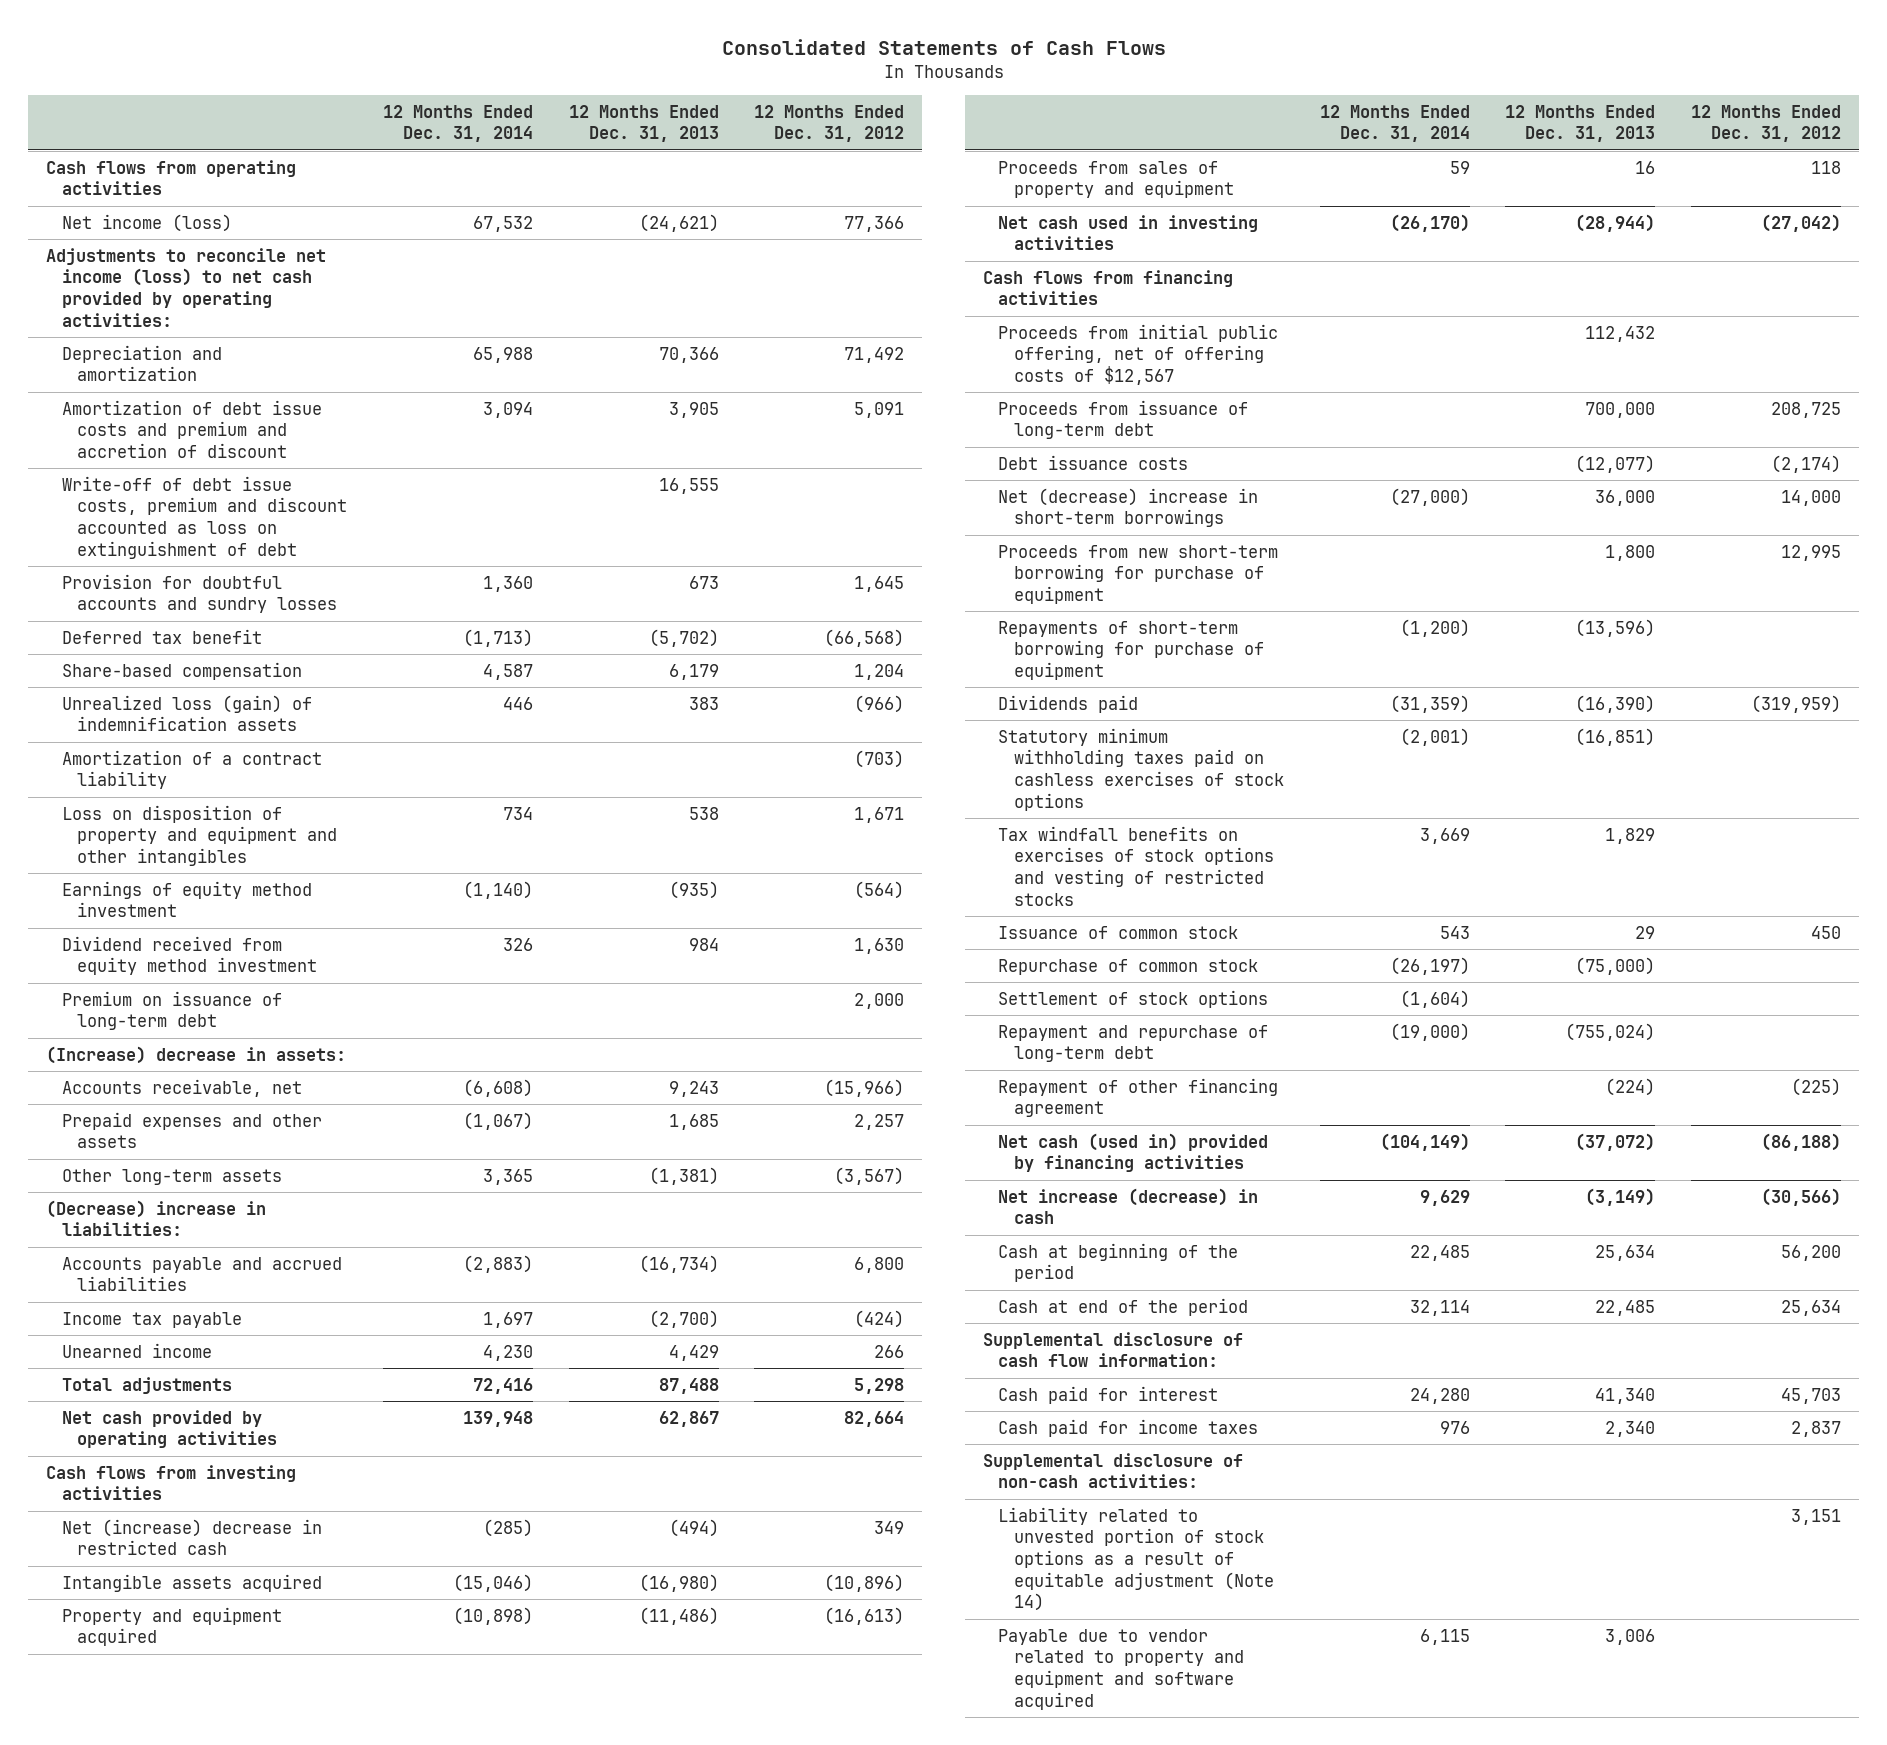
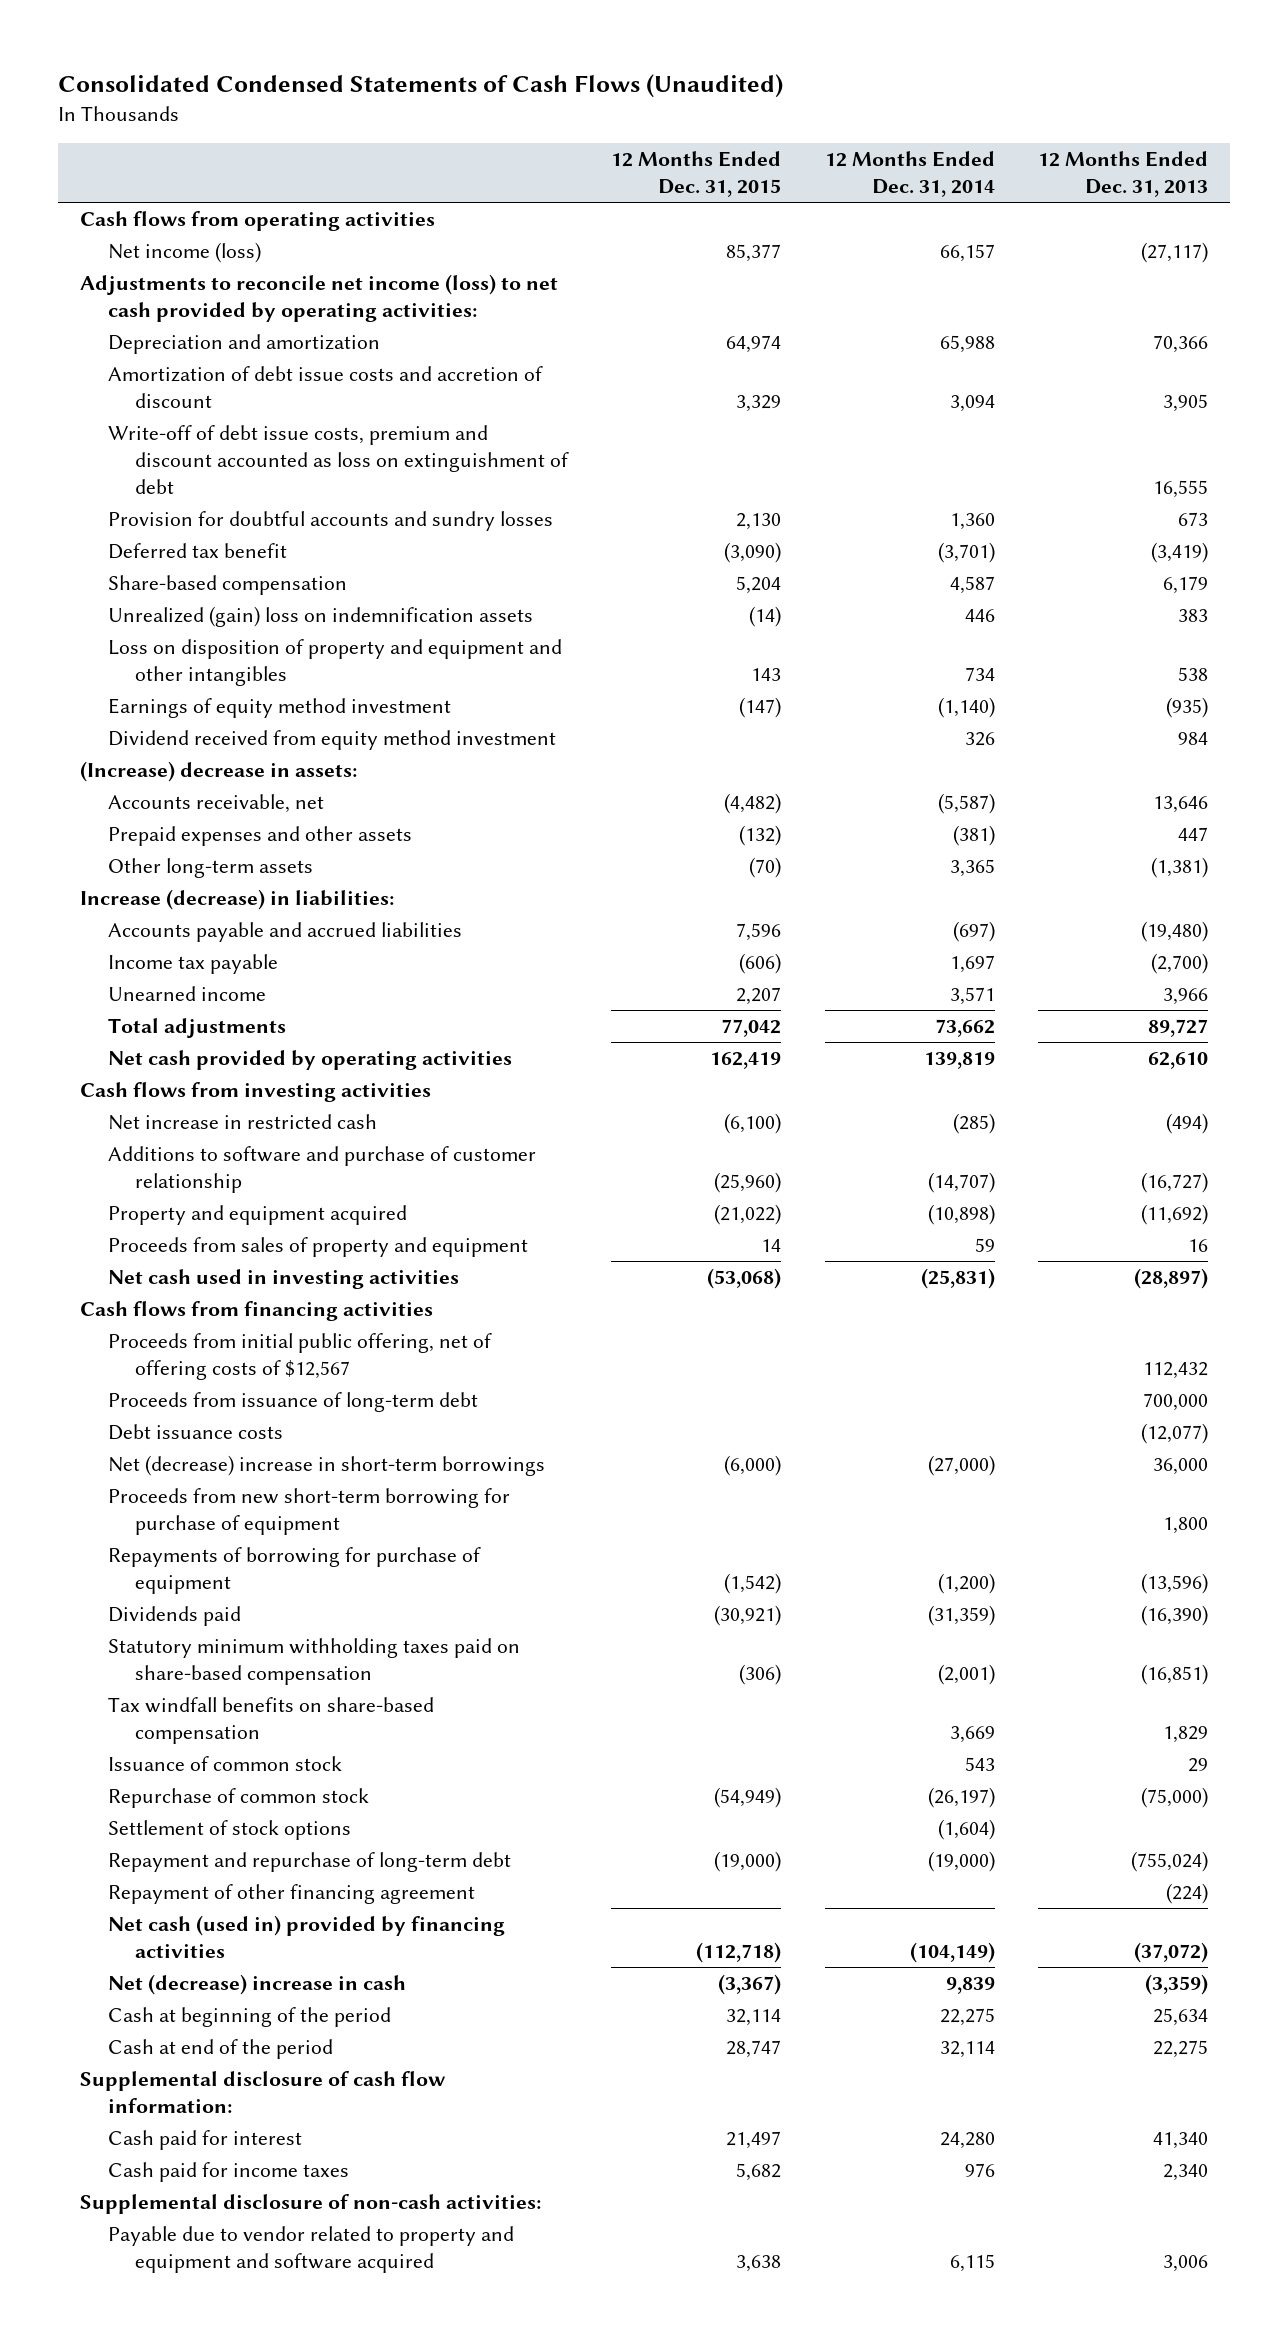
[721,38,1166,55] Consolidated Statements of Cash Flows -> [58,74,784,99] Consolidated Condensed Statements of Cash Flows (Unaudited)
[754,104,905,143] 12 Months Ended Dec. 31, 2012 -> none
none -> [611,151,782,198] 12 Months Ended Dec. 31, 2015
[472,215,533,232] 67,532 -> [939,244,995,263] 66,157
[638,213,719,232] (24,621) -> [1140,242,1208,264] (27,117)
[61,399,322,459] Amortization of debt issue costs and premium and accretion of discount -> [107,366,543,409] Amortization of debt issue costs and accretion of discount
[462,628,533,647] (1,713) -> [937,542,995,564] (3,701)
[648,628,719,647] (5,702) -> [1150,542,1208,564] (3,419)
[61,749,322,790] Amortization of a contract liability -> none
[61,694,312,732] Unrealized loss (gain) of indemnification assets -> [107,606,533,628] Unrealized (gain) loss on indemnification assets
[61,990,282,1031] Premium on issuance of long-term debt -> none
[462,1078,533,1097] (6,608) -> [937,793,995,815] (5,587)
[668,1080,719,1097] 9,243 -> [1152,796,1208,814] 13,646
[462,1111,533,1130] (1,067) -> [952,825,995,847] (381)
[668,1113,719,1130] 1,685 -> [1177,827,1208,842] 447
[46,1199,267,1237] (Decrease) increase in liabilities: -> [79,889,394,911] Increase (decrease) in liabilities:
[462,1254,533,1273] (2,883) -> [952,921,995,943] (697)
[638,1254,719,1273] (16,734) -> [1140,921,1208,943] (19,480)
[482,1344,533,1361] 4,230 -> [949,987,995,1006] 3,571
[668,1344,719,1361] 4,429 -> [1162,988,1208,1006] 3,966
[472,1377,533,1394] 72,416 -> [934,1019,995,1038] 73,662
[658,1377,719,1394] 87,488 -> [1147,1019,1208,1038] 89,727
[462,1410,533,1427] 139,948 -> [923,1052,995,1070] 139,819
[658,1410,719,1427] 62,867 -> [1147,1052,1208,1070] 62,610
[61,1573,322,1592] Intangible assets acquired -> none
[61,1518,322,1556] Net (increase) decrease in restricted cash -> [107,1114,377,1131] Net increase in restricted cash
none -> [107,1146,536,1194] Additions to software and purchase of customer relationship
[638,1606,719,1625] (11,486) -> [1140,1204,1208,1226] (11,692)
[1389,213,1470,232] (26,170) -> [920,1268,995,1290] (25,831)
[1575,213,1656,232] (28,944) -> [1133,1268,1208,1290] (28,897)
[998,620,1264,681] Repayments of short-term borrowing for purchase of equipment -> [107,1547,481,1595] Repayments of borrowing for purchase of equipment
[998,727,1284,811] Statutory minimum withholding taxes paid on cashless exercises of stock options -> [107,1638,520,1686] Statutory minimum withholding taxes paid on share-based compensation
[998,825,1274,906] Tax windfall benefits on exercises of stock options and vesting of restricted stocks -> [107,1697,434,1745] Tax windfall benefits on share-based compensation
[998,1187,1259,1225] Net increase (decrease) in cash -> [107,1974,406,1996] Net (decrease) increase in cash
[1419,1189,1470,1206] 9,629 -> [945,1977,995,1995] 9,839
[1585,1187,1656,1206] (3,149) -> [1144,1974,1208,1996] (3,359)
[1409,1244,1470,1261] 22,485 -> [939,2008,995,2027] 22,275
[1595,1299,1656,1316] 22,485 -> [1152,2040,1208,2059] 22,275
[998,1506,1274,1612] Liability related to unvested portion of stock options as a result of equitable adjustment (Note 14) -> none

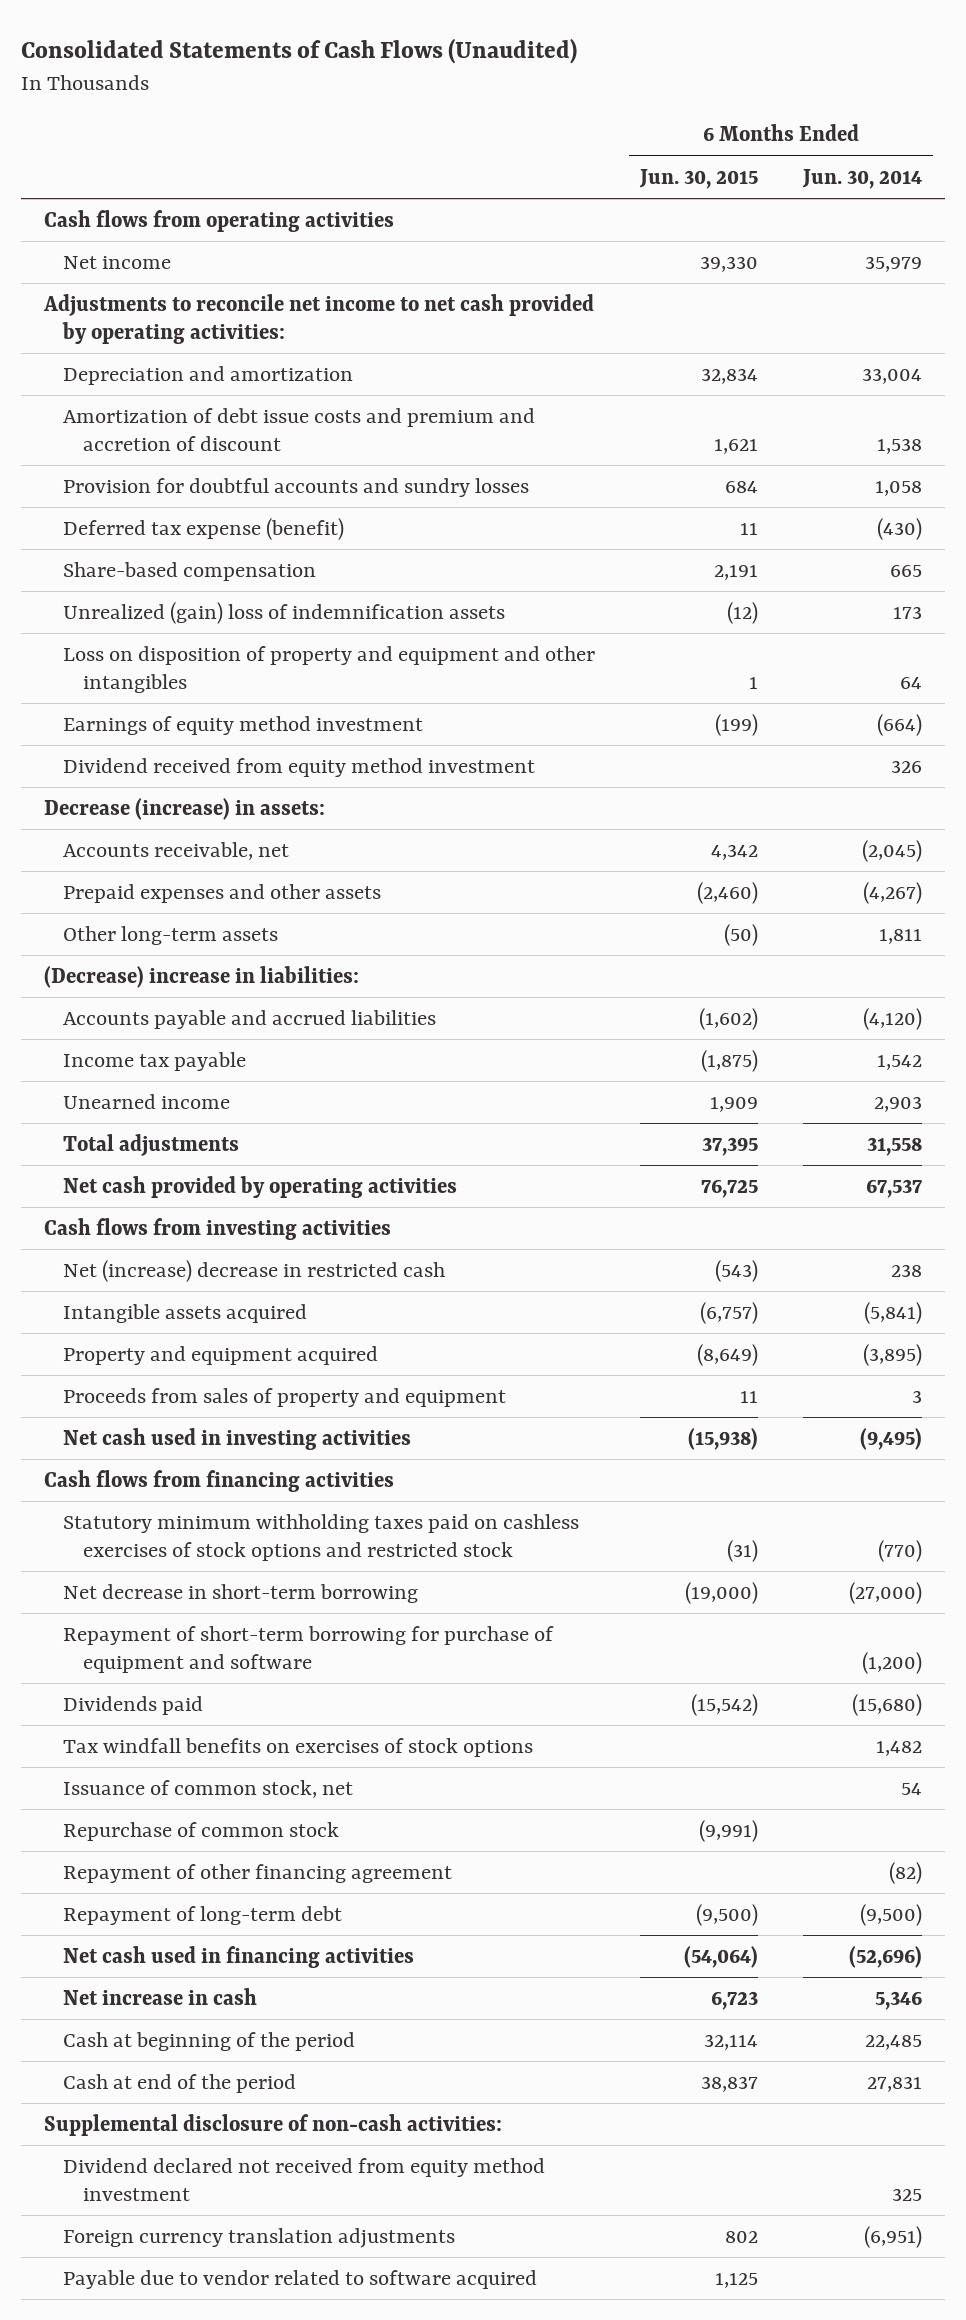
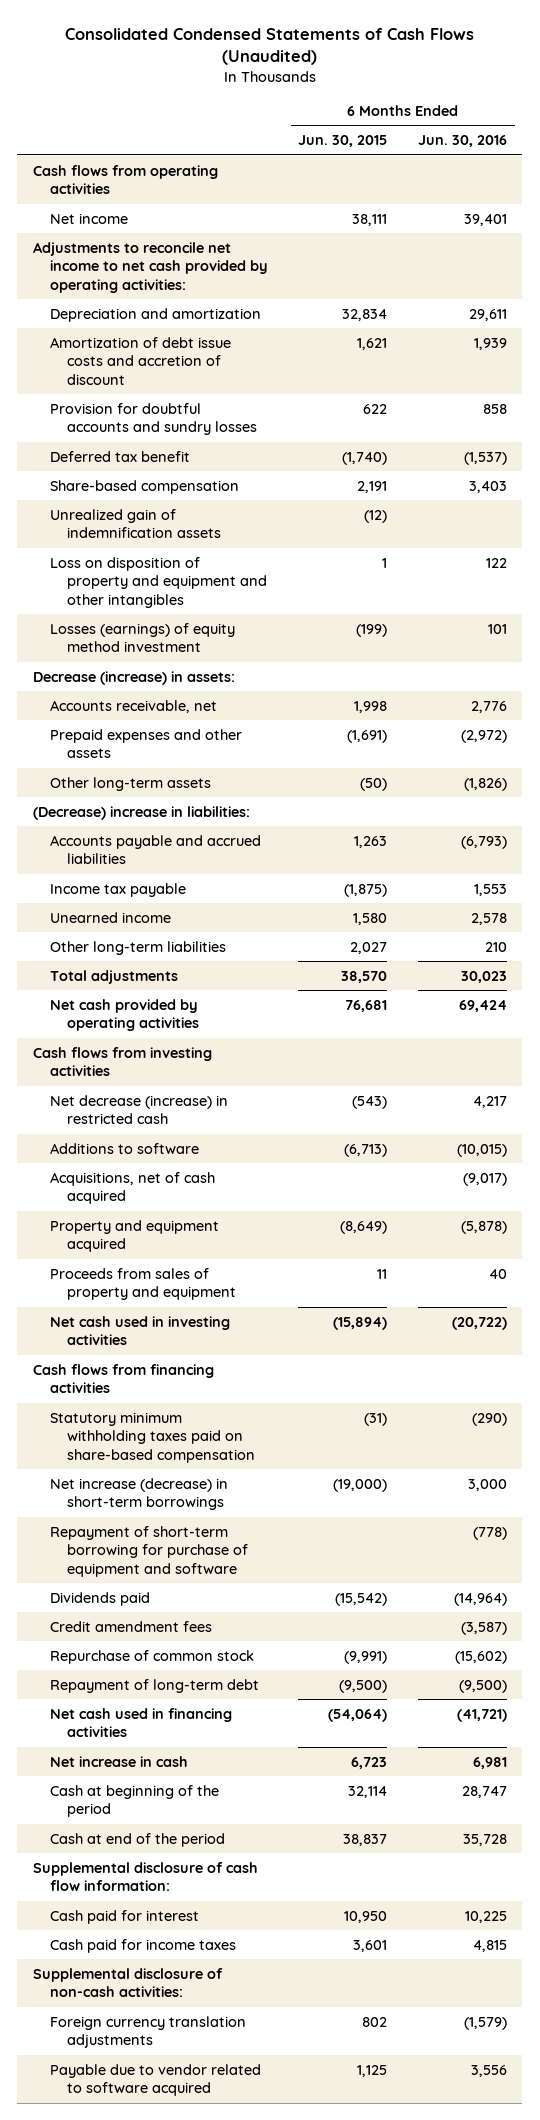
[21,37,578,64] Consolidated Statements of Cash Flows (Unaudited) -> [64,27,474,66] Consolidated Condensed Statements of Cash Flows (Unaudited)
[802,168,923,189] Jun. 30, 2014 -> none
none -> [417,135,507,148] Jun. 30, 2016
[700,255,759,272] 39,330 -> [352,213,388,226] 38,111
[63,407,536,451] Amortization of debt issue costs and premium and accretion of discount -> [49,336,231,385] Amortization of debt issue costs and accretion of discount
[725,480,759,493] 684 -> [363,403,388,414] 622
[63,517,345,540] Deferred tax expense (benefit) -> [49,450,190,462] Deferred tax benefit
[740,522,759,535] 11 -> [342,451,388,465] (1,740)
[63,601,506,624] Unrealized (gain) loss of indemnification assets -> [49,508,221,539] Unrealized gain of indemnification assets
[63,757,536,777] Dividend received from equity method investment -> none
[63,715,424,735] Earnings of equity method investment -> [49,622,235,653] Losses (earnings) of equity method investment
[711,843,759,860] 4,342 -> [354,700,388,713] 1,998
[697,881,759,904] (2,460) -> [347,729,388,743] (1,691)
[699,1007,759,1030] (1,602) -> [354,835,388,848] 1,263
[710,1096,759,1112] 1,909 -> [353,912,388,925] 1,580
none -> [49,940,226,955] Other long-term liabilities
[702,1136,759,1156] 37,395 -> [341,970,388,983] 38,570
[701,1178,759,1198] 76,725 -> [345,999,388,1012] 76,681
[63,1303,308,1323] Intangible assets acquired -> none
[63,1259,446,1282] Net (increase) decrease in restricted cash -> [49,1094,228,1125] Net decrease (increase) in restricted cash
none -> [49,1142,199,1154] Additions to software
none -> [49,1171,215,1205] Acquisitions, net of cash acquired
[688,1427,759,1450] (15,938) -> [333,1316,388,1330] (15,894)
[63,1513,580,1561] Statutory minimum withholding taxes paid on cashless exercises of stock options and restricted stock -> [49,1411,255,1463] Statutory minimum withholding taxes paid on share-based compensation
[63,1583,419,1603] Net decrease in short-term borrowing -> [49,1477,228,1511] Net increase (decrease) in short-term borrowings
[63,1737,534,1757] Tax windfall benefits on exercises of stock options -> none
[63,1779,354,1798] Issuance of common stock, net -> none
none -> [49,1620,212,1632] Credit amendment fees
[63,1863,453,1883] Repayment of other financing agreement -> none
none -> [32,1861,258,1892] Supplemental disclosure of cash flow information:
none -> [49,1909,199,1924] Cash paid for interest
none -> [49,1938,236,1953] Cash paid for income taxes
[63,2157,546,2201] Dividend declared not received from equity method investment -> none

